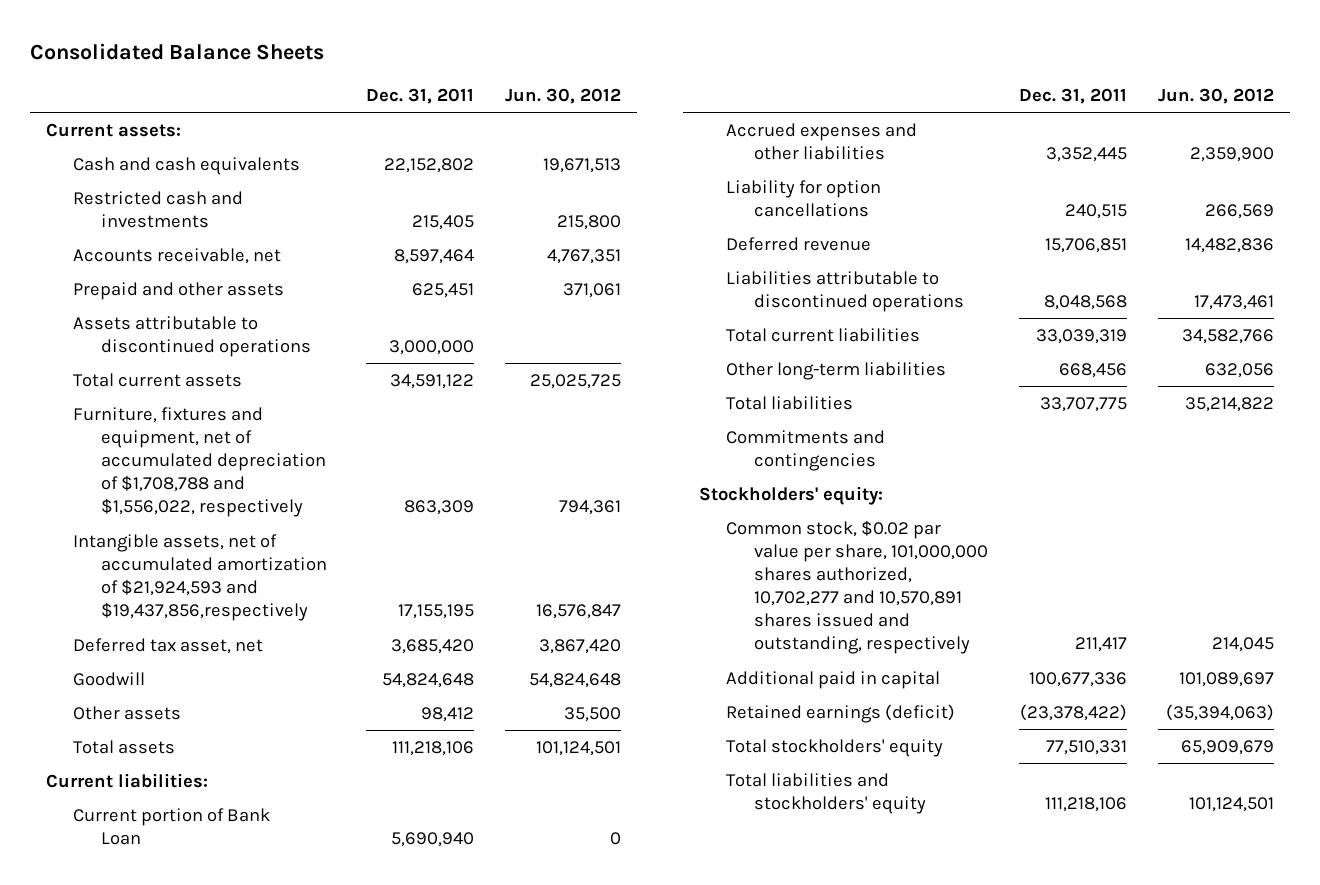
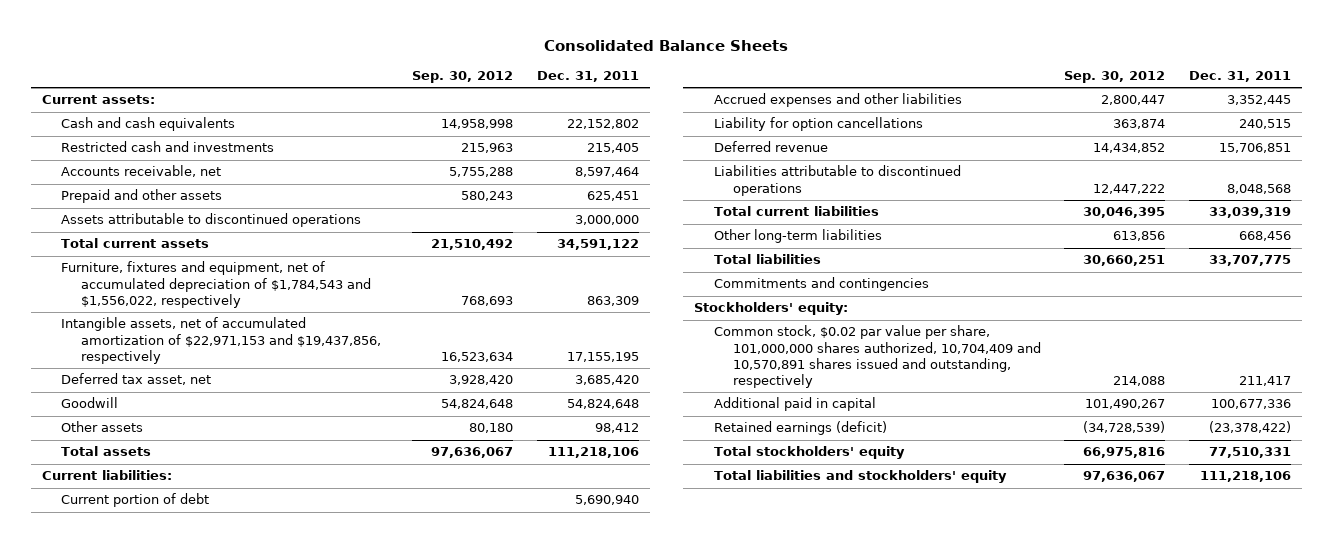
[505,88,622,105] Jun. 30, 2012 -> none
none -> [412,71,514,84] Sep. 30, 2012
[73,407,326,518] Furniture, fixtures and equipment, net of accumulated depreciation of $1,708,788 and $1,556,022, respectively -> [61,261,371,308] Furniture, fixtures and equipment, net of accumulated depreciation of $1,784,543 and $1,556,022, respectively
[73,534,327,622] Intangible assets, net of accumulated amortization of $21,924,593 and $19,437,856,respectively -> [61,317,381,364] Intangible assets, net of accumulated amortization of $22,971,153 and $19,437,856, respectively
[73,808,271,846] Current portion of Bank Loan -> [61,493,210,508] Current portion of debt
[726,520,989,655] Common stock, $0.02 par value per share, 101,000,000 shares authorized, 10,702,277 and 10,570,891 shares issued and outstanding, respectively -> [713,325,1041,388] Common stock, $0.02 par value per share, 101,000,000 shares authorized, 10,704,409 and 10,570,891 shares issued and outstanding, respectively

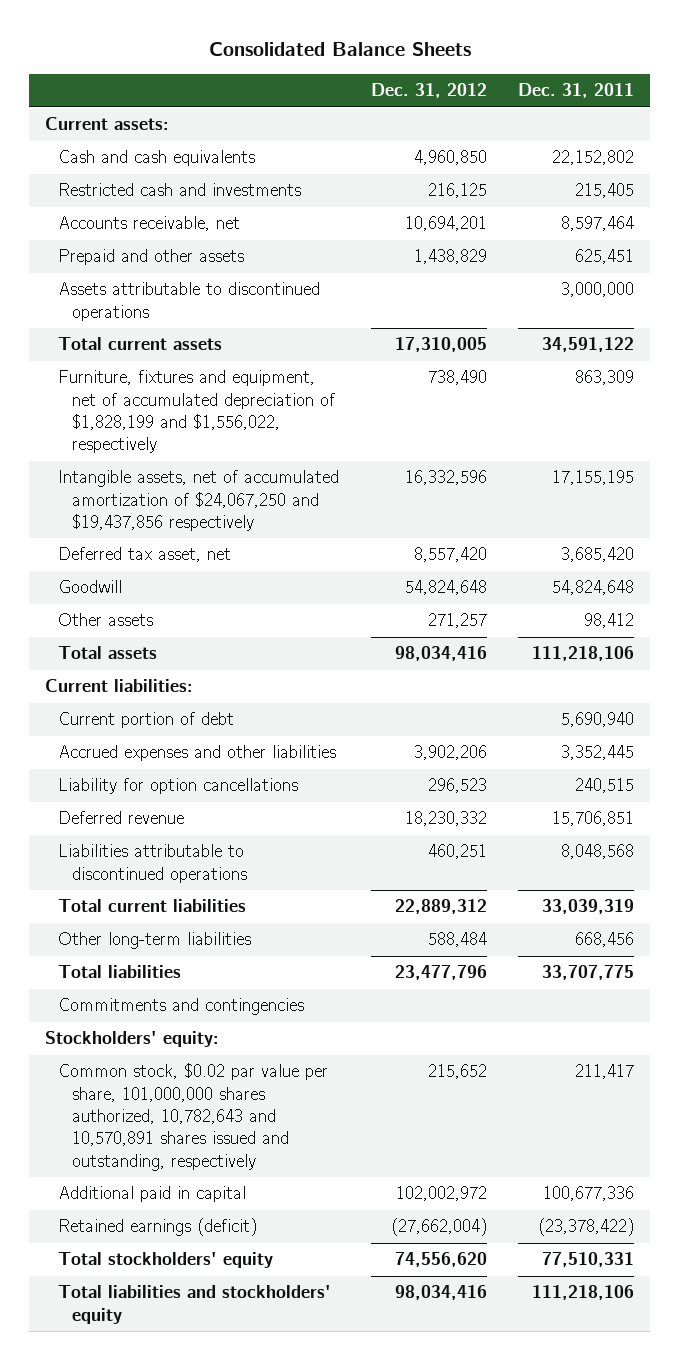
[412,71,514,84] Sep. 30, 2012 -> none
none -> [370,83,487,99] Dec. 31, 2012
[61,261,371,308] Furniture, fixtures and equipment, net of accumulated depreciation of $1,784,543 and $1,556,022, respectively -> [58,370,335,454] Furniture, fixtures and equipment, net of accumulated depreciation of $1,828,199 and $1,556,022, respectively
[61,317,381,364] Intangible assets, net of accumulated amortization of $22,971,153 and $19,437,856, respectively -> [58,470,340,532] Intangible assets, net of accumulated amortization of $24,067,250 and $19,437,856 respectively
[713,325,1041,388] Common stock, $0.02 par value per share, 101,000,000 shares authorized, 10,704,409 and 10,570,891 shares issued and outstanding, respectively -> [58,1063,329,1171] Common stock, $0.02 par value per share, 101,000,000 shares authorized, 10,782,643 and 10,570,891 shares issued and outstanding, respectively

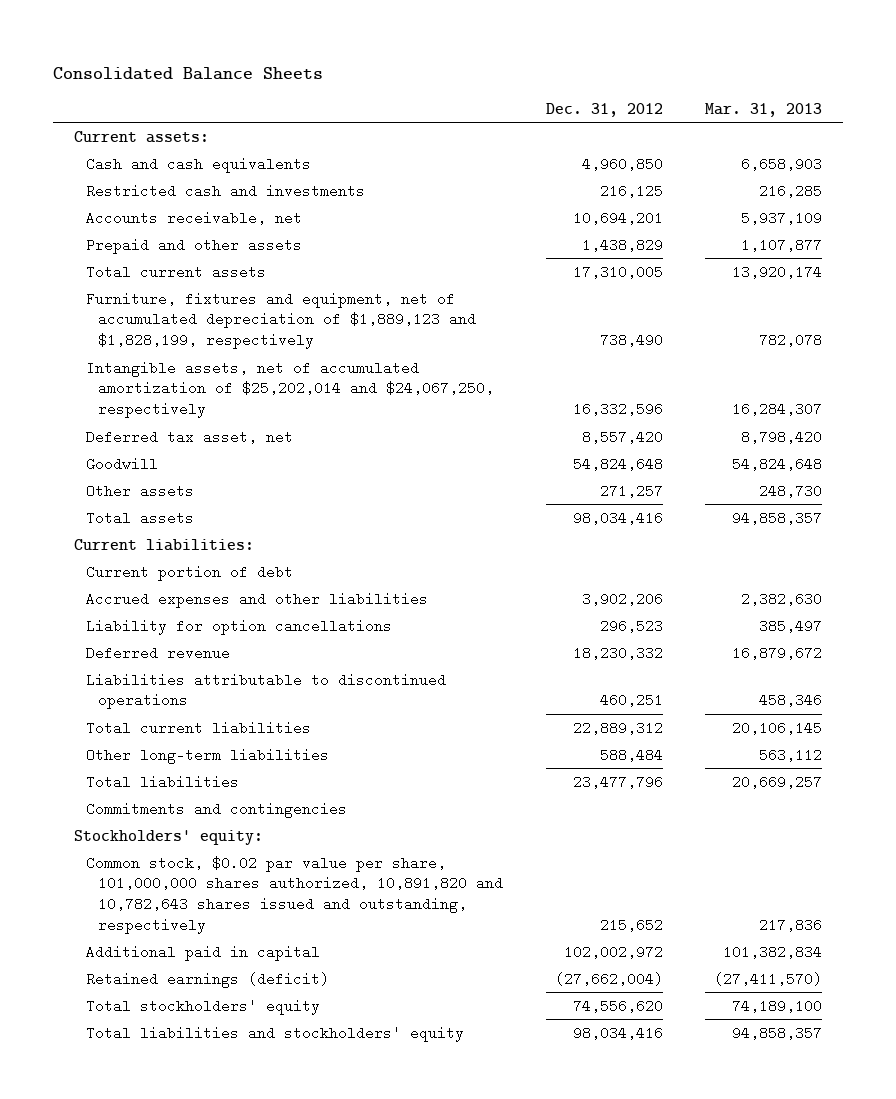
[518,83,635,99] Dec. 31, 2011 -> none
none -> [705,102,823,117] Mar. 31, 2013
[58,282,321,321] Assets attributable to discontinued operations -> none
[58,370,335,454] Furniture, fixtures and equipment, net of accumulated depreciation of $1,828,199 and $1,556,022, respectively -> [86,291,477,350] Furniture, fixtures and equipment, net of accumulated depreciation of $1,889,123 and $1,828,199, respectively
[58,470,340,532] Intangible assets, net of accumulated amortization of $24,067,250 and $19,437,856 respectively -> [86,360,495,419] Intangible assets, net of accumulated amortization of $25,202,014 and $24,067,250, respectively
[58,1063,329,1171] Common stock, $0.02 par value per share, 101,000,000 shares authorized, 10,782,643 and 10,570,891 shares issued and outstanding, respectively -> [86,855,504,934] Common stock, $0.02 par value per share, 101,000,000 shares authorized, 10,891,820 and 10,782,643 shares issued and outstanding, respectively

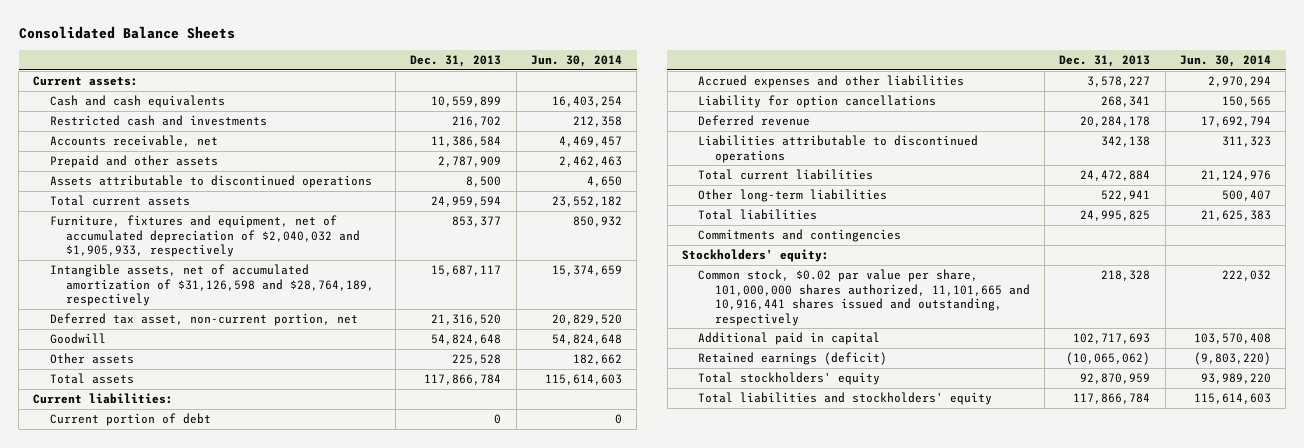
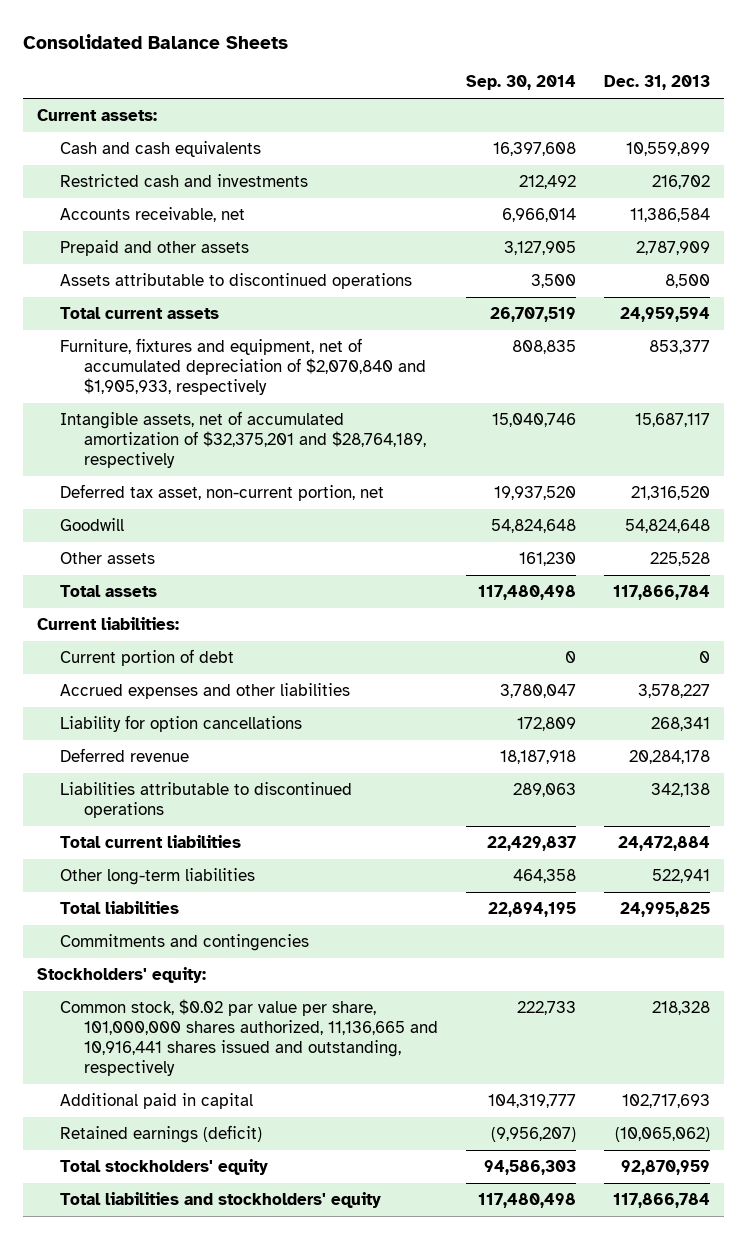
[531,55,623,68] Jun. 30, 2014 -> none
none -> [465,75,576,91] Sep. 30, 2014
[49,215,360,258] Furniture, fixtures and equipment, net of accumulated depreciation of $2,040,032 and $1,905,933, respectively -> [60,338,426,396] Furniture, fixtures and equipment, net of accumulated depreciation of $2,070,840 and $1,905,933, respectively
[49,264,374,307] Intangible assets, net of accumulated amortization of $31,126,598 and $28,764,189, respectively -> [60,411,426,469] Intangible assets, net of accumulated amortization of $32,375,201 and $28,764,189, respectively
[698,269,1030,326] Common stock, $0.02 par value per share, 101,000,000 shares authorized, 11,101,665 and 10,916,441 shares issued and outstanding, respectively -> [60,999,438,1077] Common stock, $0.02 par value per share, 101,000,000 shares authorized, 11,136,665 and 10,916,441 shares issued and outstanding, respectively

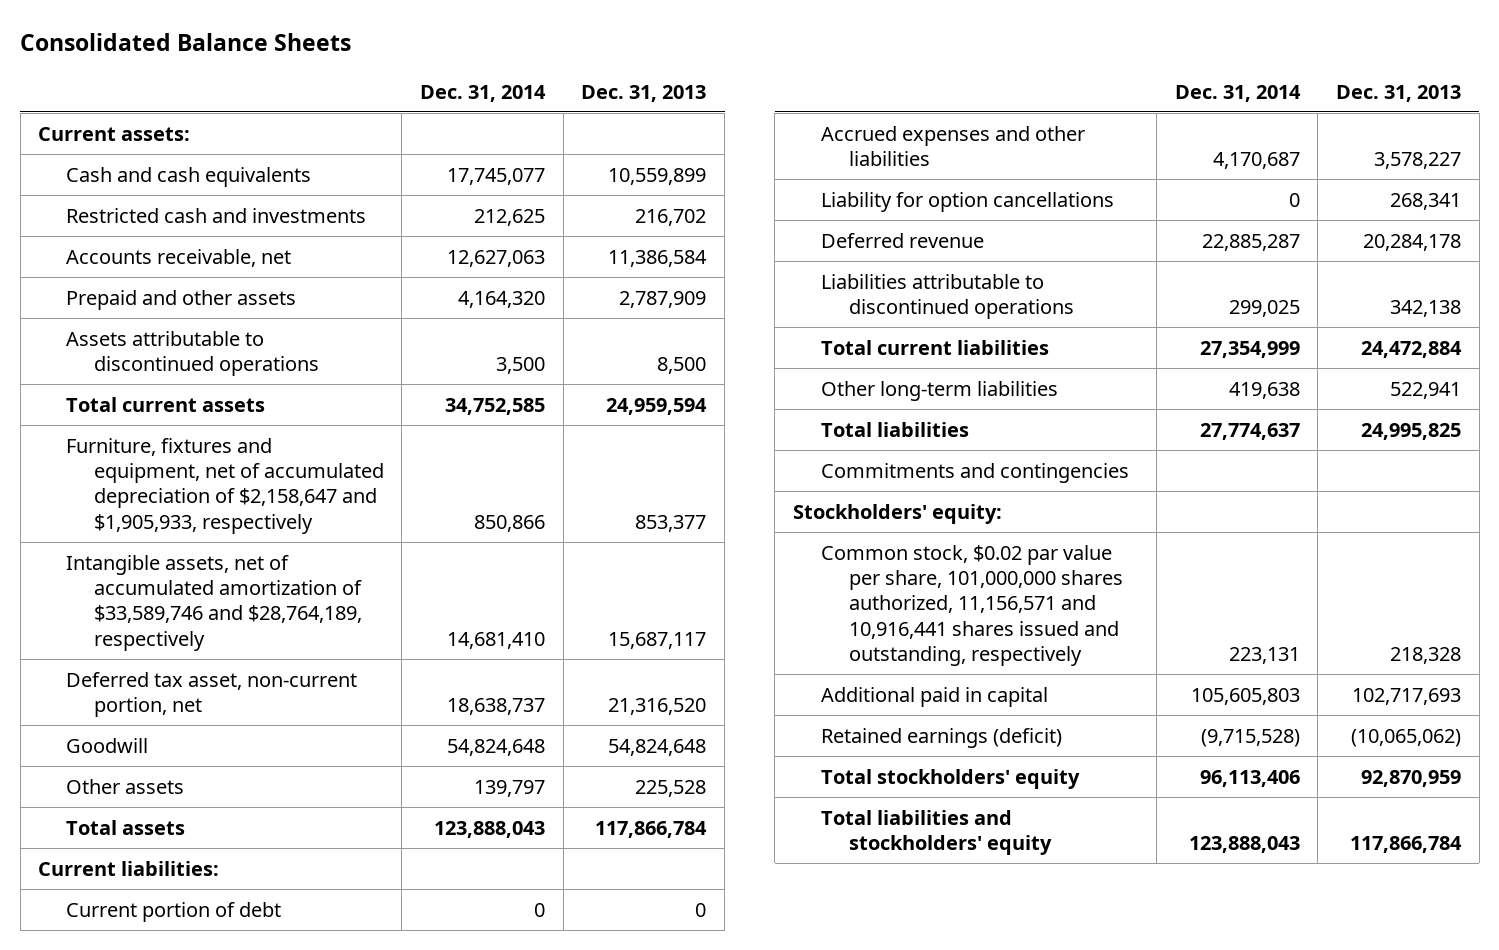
[465,75,576,91] Sep. 30, 2014 -> none
none -> [420,84,547,102] Dec. 31, 2014
[60,338,426,396] Furniture, fixtures and equipment, net of accumulated depreciation of $2,070,840 and $1,905,933, respectively -> [65,437,384,534] Furniture, fixtures and equipment, net of accumulated depreciation of $2,158,647 and $1,905,933, respectively
[60,411,426,469] Intangible assets, net of accumulated amortization of $32,375,201 and $28,764,189, respectively -> [65,554,362,651] Intangible assets, net of accumulated amortization of $33,589,746 and $28,764,189, respectively
[60,999,438,1077] Common stock, $0.02 par value per share, 101,000,000 shares authorized, 11,136,665 and 10,916,441 shares issued and outstanding, respectively -> [820,544,1123,667] Common stock, $0.02 par value per share, 101,000,000 shares authorized, 11,156,571 and 10,916,441 shares issued and outstanding, respectively

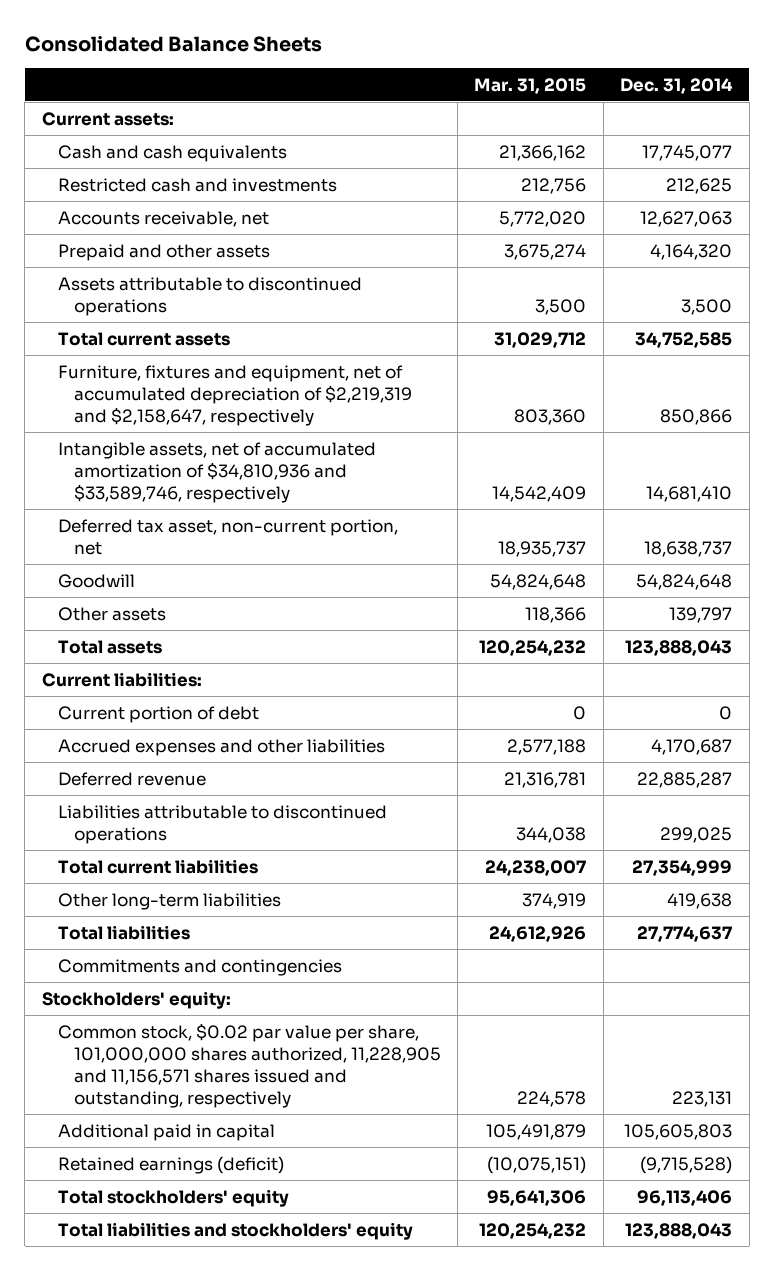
[581,84,707,102] Dec. 31, 2013 -> none
none -> [474,77,587,94] Mar. 31, 2015
[65,437,384,534] Furniture, fixtures and equipment, net of accumulated depreciation of $2,158,647 and $1,905,933, respectively -> [57,364,412,426] Furniture, fixtures and equipment, net of accumulated depreciation of $2,219,319 and $2,158,647, respectively
[65,554,362,651] Intangible assets, net of accumulated amortization of $33,589,746 and $28,764,189, respectively -> [57,441,376,503] Intangible assets, net of accumulated amortization of $34,810,936 and $33,589,746, respectively
[820,191,1114,212] Liability for option cancellations -> none
[820,544,1123,667] Common stock, $0.02 par value per share, 101,000,000 shares authorized, 11,156,571 and 10,916,441 shares issued and outstanding, respectively -> [57,1022,441,1108] Common stock, $0.02 par value per share, 101,000,000 shares authorized, 11,228,905 and 11,156,571 shares issued and outstanding, respectively

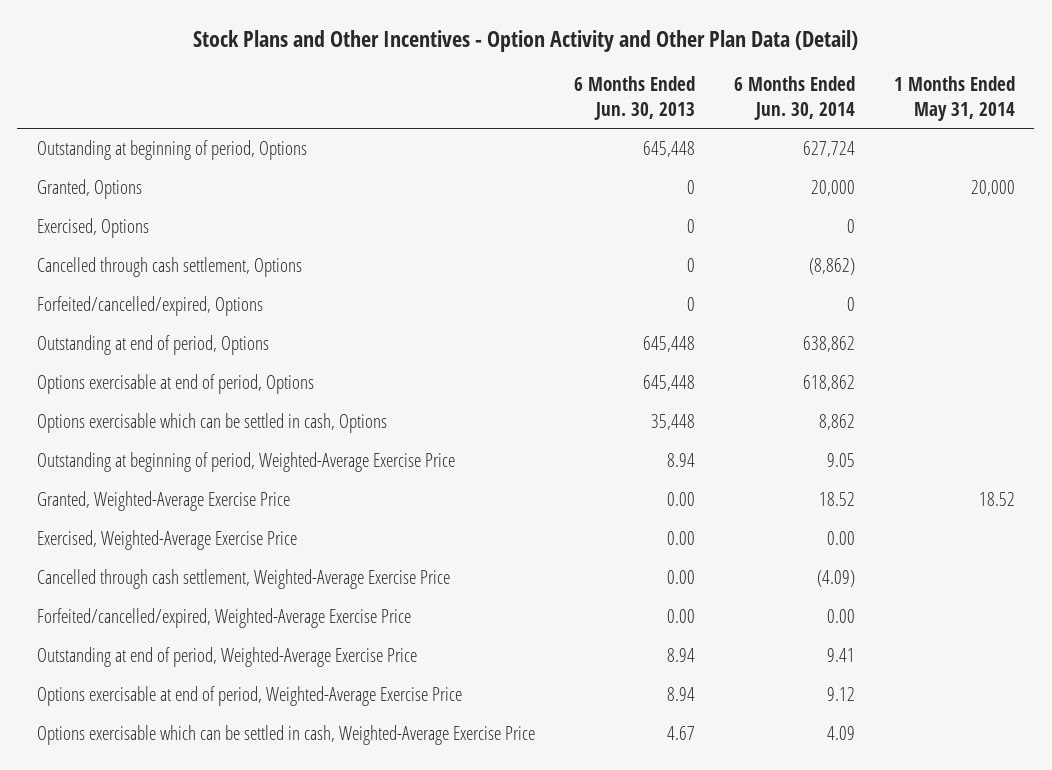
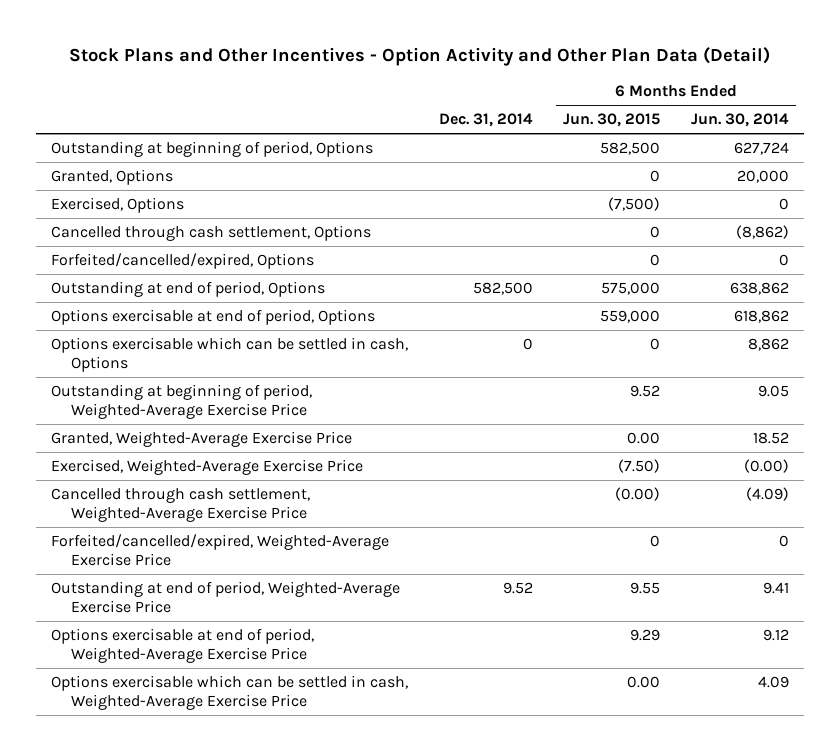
[573,76,695,120] 6 Months Ended Jun. 30, 2013 -> none
[893,76,1015,121] 1 Months Ended May 31, 2014 -> none
none -> [438,113,533,128] Dec. 31, 2014
none -> [563,113,661,128] Jun. 30, 2015
[826,530,855,545] 0.00 -> [743,459,789,474] (0.00)
[826,608,855,623] 0.00 -> [778,535,789,548] 0

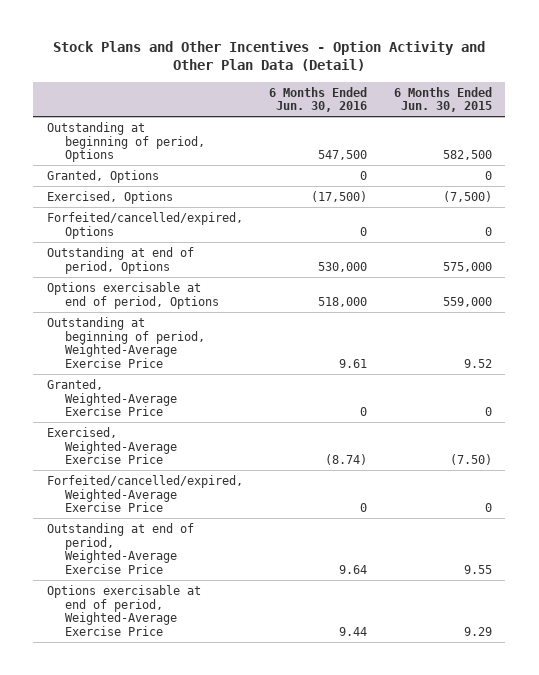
[438,113,533,128] Dec. 31, 2014 -> none
[690,113,789,128] Jun. 30, 2014 -> none
none -> [269,86,368,113] 6 Months Ended Jun. 30, 2016
[51,225,372,242] Cancelled through cash settlement, Options -> none
[51,337,409,373] Options exercisable which can be settled in cash, Options -> none
[627,432,661,445] 0.00 -> [485,407,493,417] 0
[51,488,311,523] Cancelled through cash settlement, Weighted-Average Exercise Price -> none
[51,675,409,711] Options exercisable which can be settled in cash, Weighted-Average Exercise Price -> none

